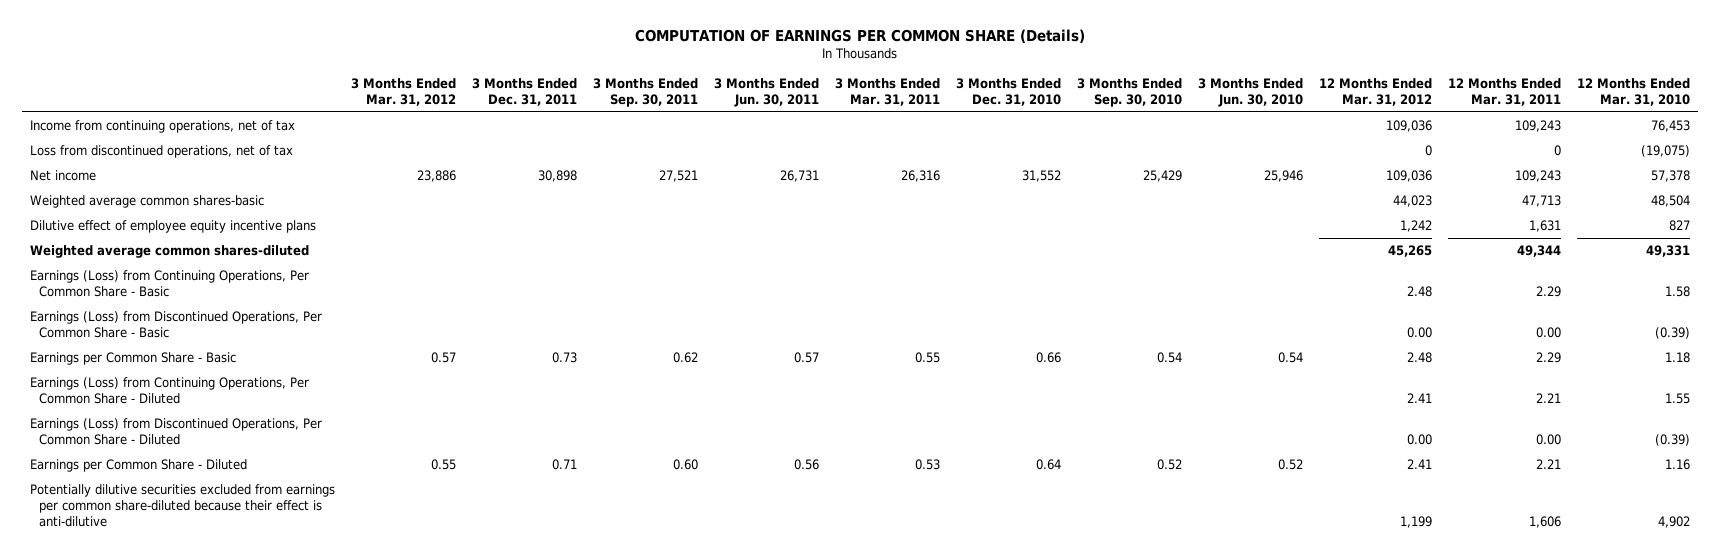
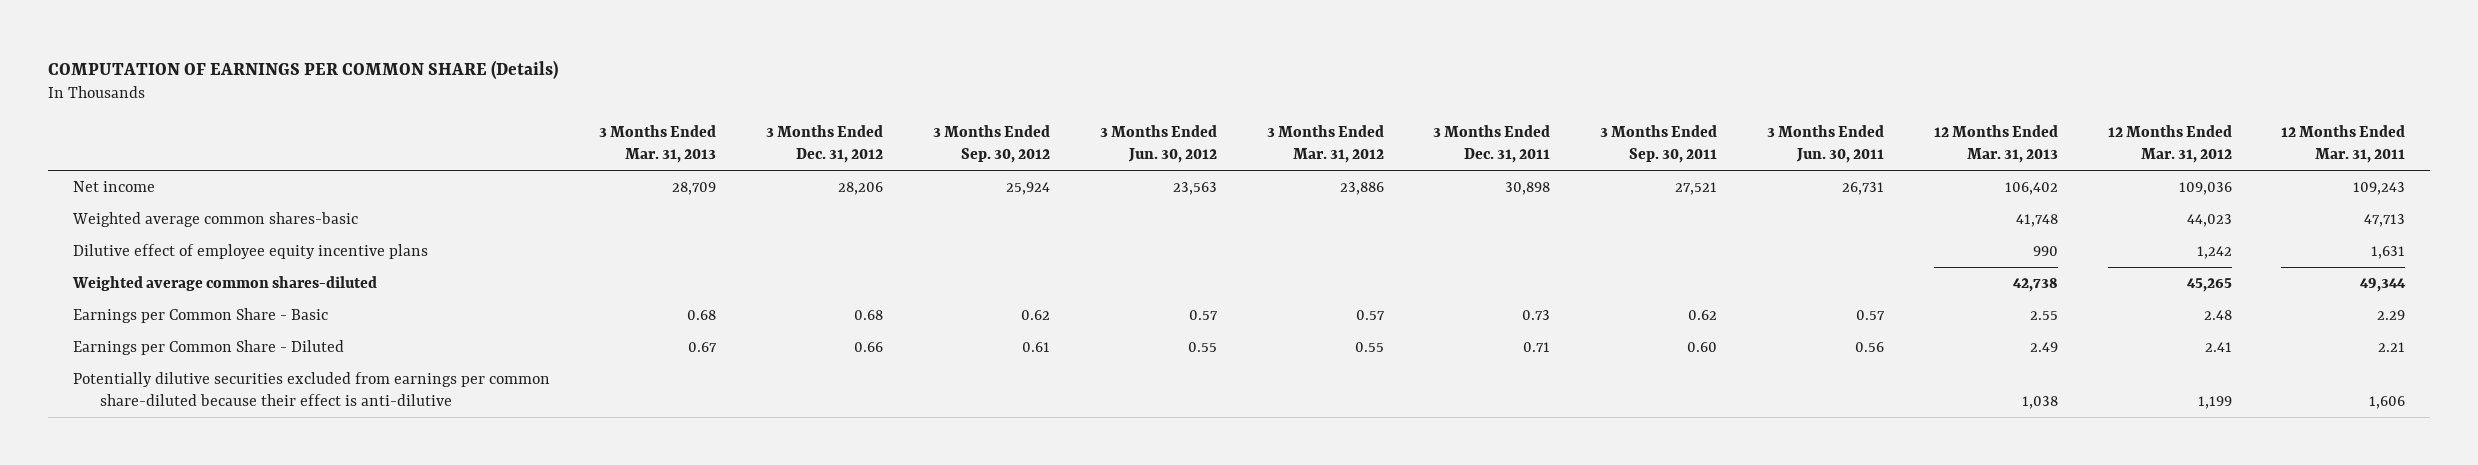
[834,77,940,106] 3 Months Ended Mar. 31, 2011 -> none
[955,77,1061,106] 3 Months Ended Dec. 31, 2010 -> none
[1076,77,1182,107] 3 Months Ended Sep. 30, 2010 -> none
[1197,77,1303,107] 3 Months Ended Jun. 30, 2010 -> none
[1577,77,1691,106] 12 Months Ended Mar. 31, 2010 -> none
none -> [599,124,717,164] 3 Months Ended Mar. 31, 2013
none -> [766,124,884,164] 3 Months Ended Dec. 31, 2012
none -> [932,124,1050,164] 3 Months Ended Sep. 30, 2012
none -> [1099,124,1217,164] 3 Months Ended Jun. 30, 2012
none -> [1933,124,2058,164] 12 Months Ended Mar. 31, 2013
[29,120,295,134] Income from continuing operations, net of tax -> none
[29,145,293,159] Loss from discontinued operations, net of tax -> none
[29,270,309,298] Earnings (Loss) from Continuing Operations, Per Common Share - Basic -> none
[29,311,322,339] Earnings (Loss) from Discontinued Operations, Per Common Share - Basic -> none
[29,377,309,405] Earnings (Loss) from Continuing Operations, Per Common Share - Diluted -> none
[29,418,322,446] Earnings (Loss) from Discontinued Operations, Per Common Share - Diluted -> none

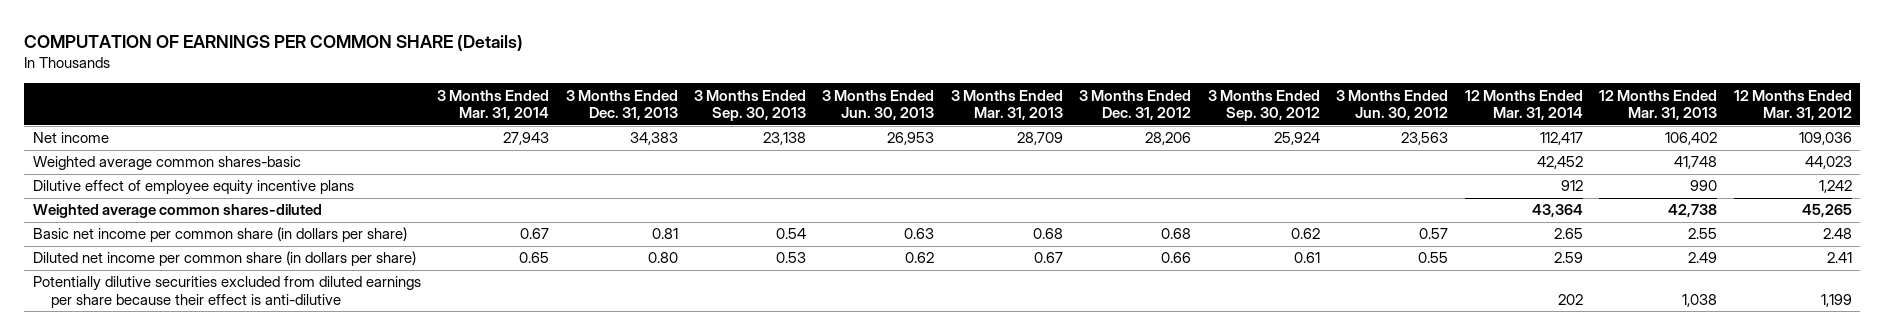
[1266,124,1384,164] 3 Months Ended Mar. 31, 2012 -> none
[1433,124,1551,164] 3 Months Ended Dec. 31, 2011 -> none
[1600,124,1718,164] 3 Months Ended Sep. 30, 2011 -> none
[1767,124,1885,164] 3 Months Ended Jun. 30, 2011 -> none
[2281,124,2406,164] 12 Months Ended Mar. 31, 2011 -> none
none -> [437,89,550,121] 3 Months Ended Mar. 31, 2014
none -> [565,89,678,121] 3 Months Ended Dec. 31, 2013
none -> [694,89,807,122] 3 Months Ended Sep. 30, 2013
none -> [822,89,935,121] 3 Months Ended Jun. 30, 2013
none -> [1464,89,1583,121] 12 Months Ended Mar. 31, 2014
[72,307,328,323] Earnings per Common Share - Basic -> [32,227,407,243] Basic net income per common share (in dollars per share)
[72,339,344,355] Earnings per Common Share - Diluted -> [32,251,416,267] Diluted net income per common share (in dollars per share)
[72,371,550,407] Potentially dilutive securities excluded from earnings per common share-diluted because their effect is anti-dilutive -> [32,276,421,308] Potentially dilutive securities excluded from diluted earnings per share because their effect is anti-dilutive

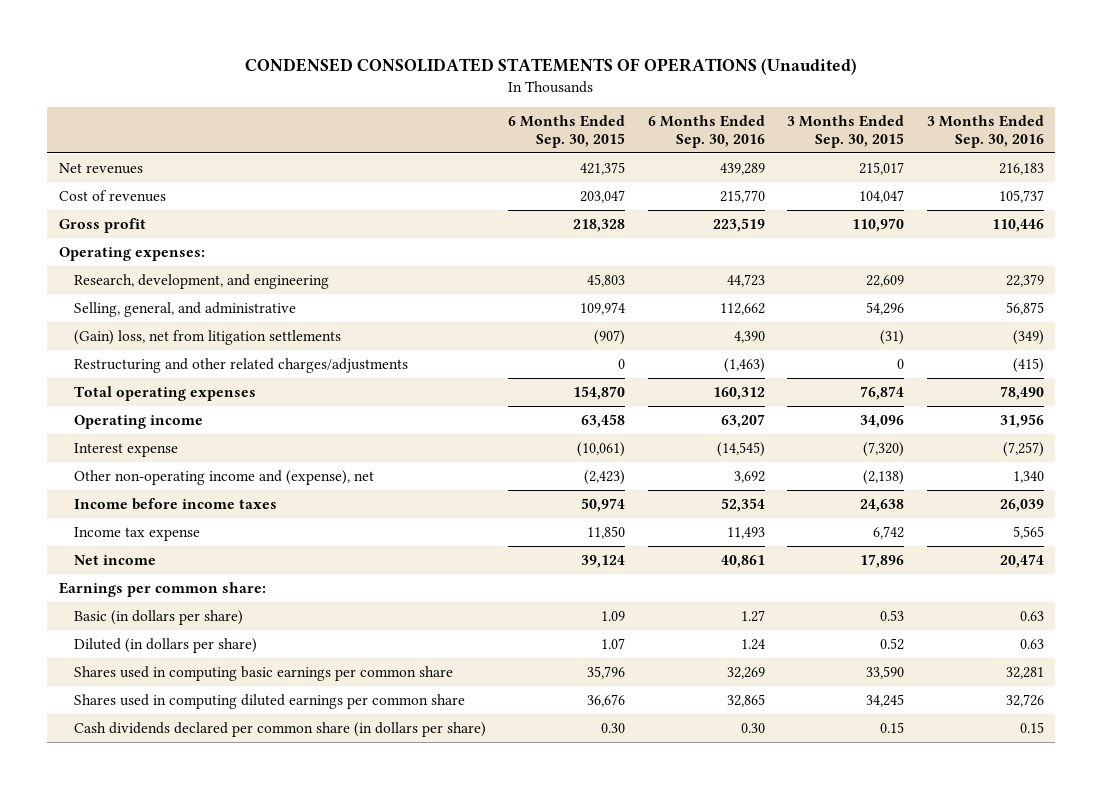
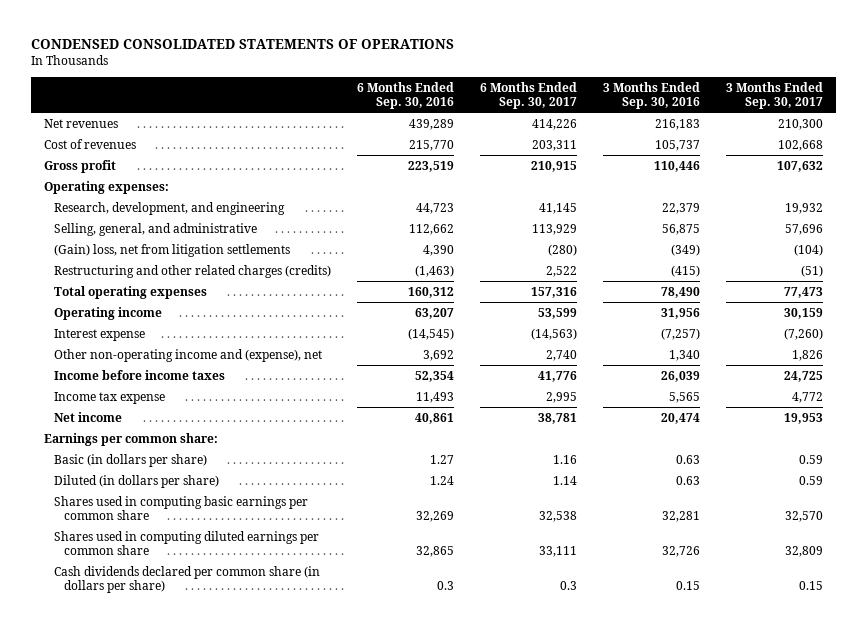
[245,58,858,76] CONDENSED CONSOLIDATED STATEMENTS OF OPERATIONS (Unaudited) -> [31,39,455,50] CONDENSED CONSOLIDATED STATEMENTS OF OPERATIONS
[508,115,626,148] 6 Months Ended Sep. 30, 2015 -> none
[787,115,905,148] 3 Months Ended Sep. 30, 2015 -> none
none -> [479,81,577,110] 6 Months Ended Sep. 30, 2017
none -> [725,81,823,110] 3 Months Ended Sep. 30, 2017
[73,357,408,373] Restructuring and other related charges/adjustments -> [54,264,332,278] Restructuring and other related charges (credits)
[740,722,765,733] 0.30 -> [436,581,454,591] 0.3

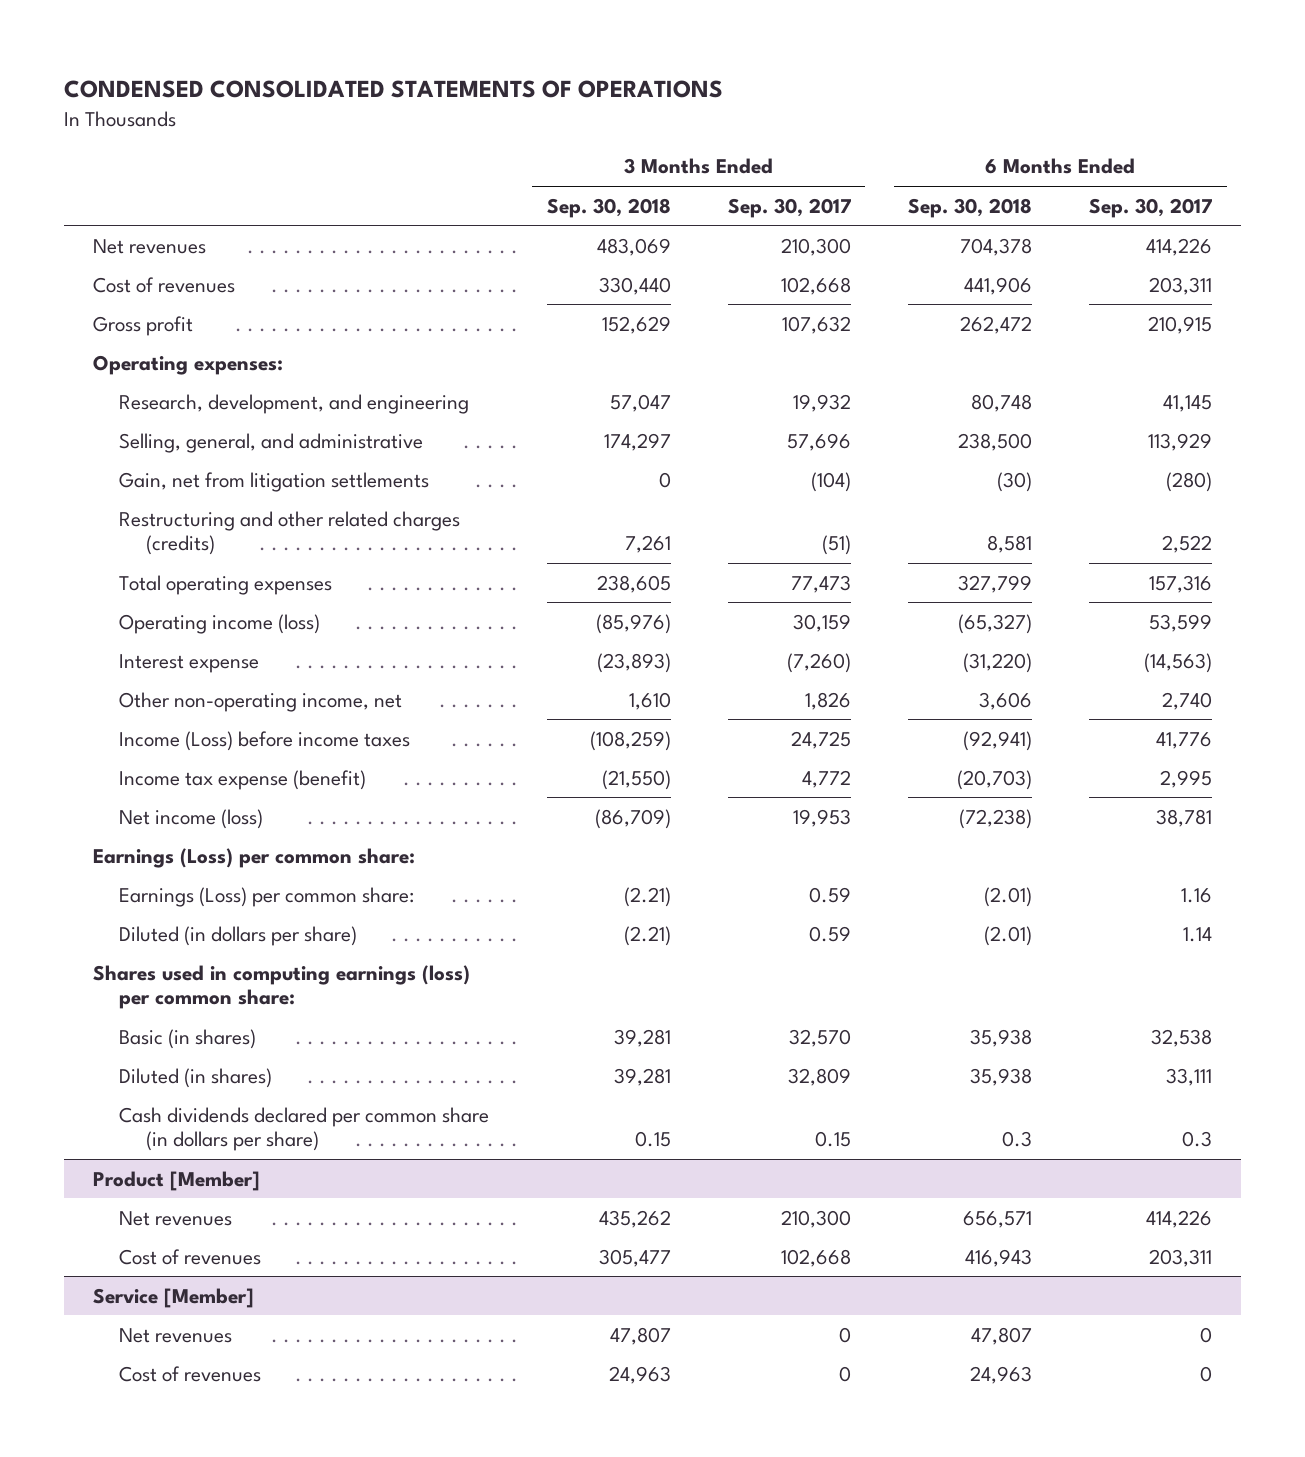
[356,81,454,110] 6 Months Ended Sep. 30, 2016 -> none
[602,81,700,110] 3 Months Ended Sep. 30, 2016 -> none
none -> [546,197,671,218] Sep. 30, 2018
none -> [908,197,1033,218] Sep. 30, 2018
[54,243,291,257] (Gain) loss, net from litigation settlements -> [119,471,430,492] Gain, net from litigation settlements
[54,306,163,320] Operating income -> [119,613,321,634] Operating income (loss)
[54,348,323,362] Other non-operating income and (expense), net -> [119,691,403,712] Other non-operating income, net
[54,369,226,380] Income before income taxes -> [119,730,411,751] Income (Loss) before income taxes
[54,391,166,404] Income tax expense -> [119,769,367,790] Income tax expense (benefit)
[54,411,123,422] Net income -> [119,808,264,829] Net income (loss)
[44,432,219,446] Earnings per common share: -> [92,847,415,868] Earnings (Loss) per common share:
[54,453,208,467] Basic (in dollars per share) -> [119,886,415,907] Earnings (Loss) per common share:
none -> [92,964,470,1010] Shares used in computing earnings (loss) per common share:
[54,495,309,521] Shares used in computing basic earnings per common share -> [119,1028,257,1049] Basic (in shares)
[54,530,320,556] Shares used in computing diluted earnings per common share -> [119,1067,273,1088] Diluted (in shares)
none -> [92,1170,260,1191] Product [Member]
none -> [119,1210,233,1226] Net revenues
none -> [119,1248,262,1265] Cost of revenues
none -> [92,1287,254,1308] Service [Member]
none -> [119,1327,233,1343] Net revenues
none -> [119,1365,262,1382] Cost of revenues

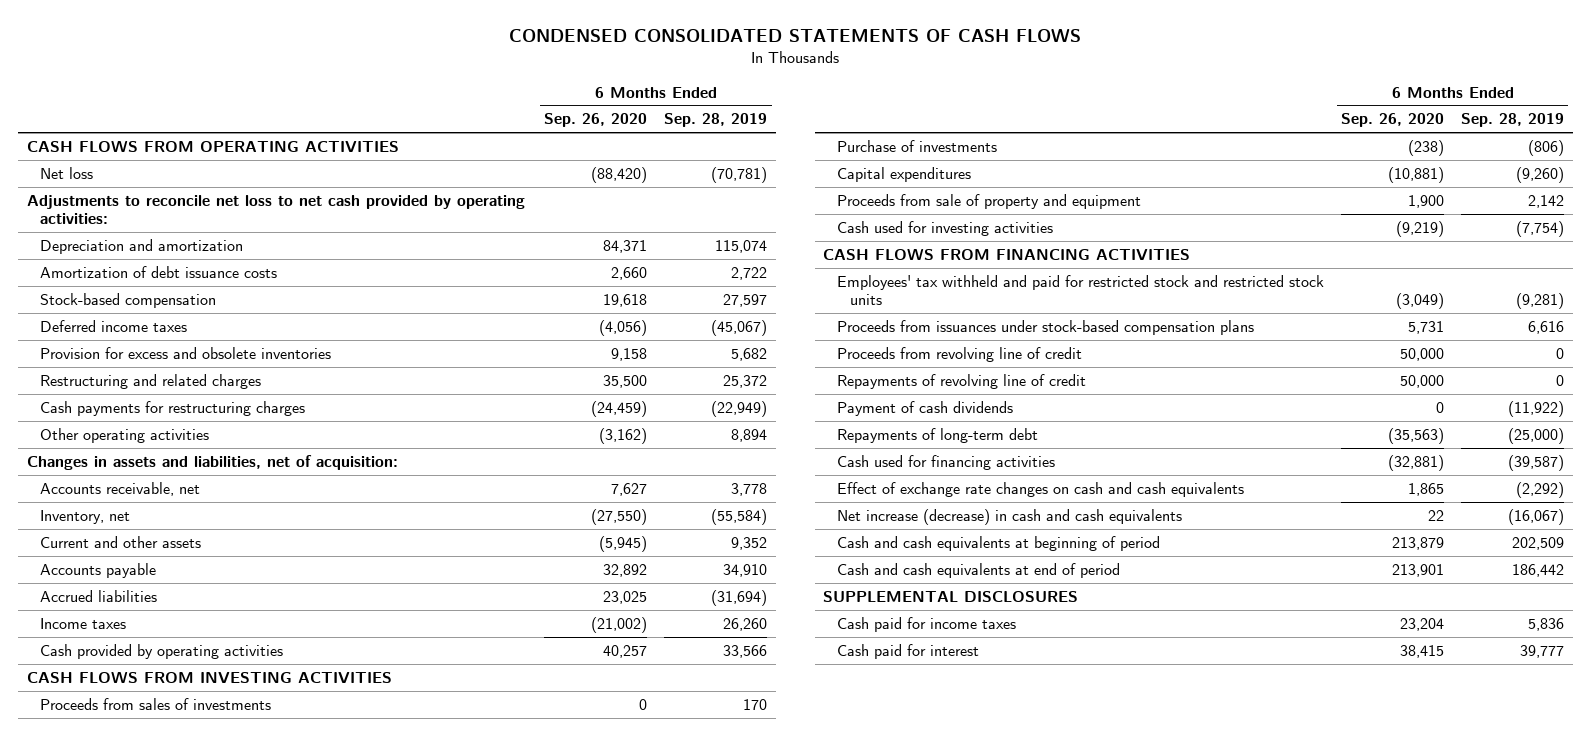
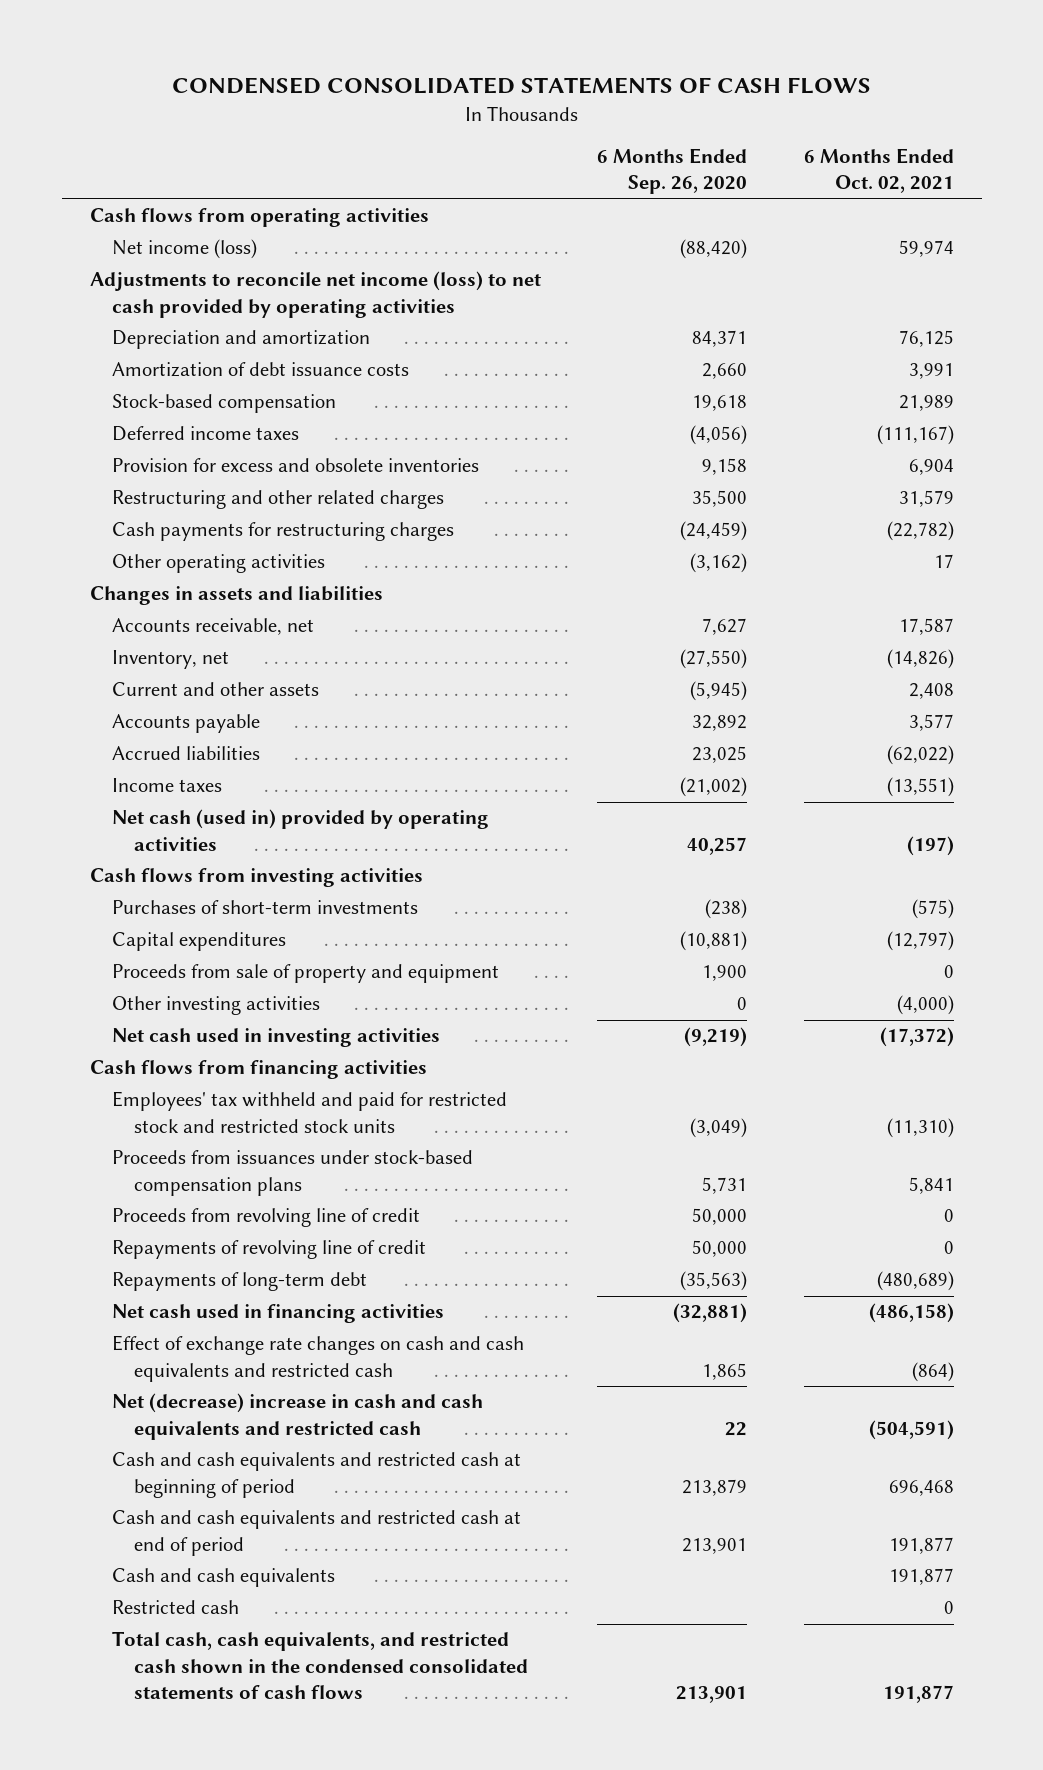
[664,113,768,128] Sep. 28, 2019 -> none
none -> [803,148,954,194] 6 Months Ended Oct. 02, 2021
[26,140,399,152] CASH FLOWS FROM OPERATING ACTIVITIES -> [89,208,429,228] Cash flows from operating activities
[40,166,94,179] Net loss -> [111,239,257,260] Net income (loss)
[26,194,525,225] Adjustments to reconcile net loss to net cash provided by operating activities: -> [89,271,541,318] Adjustments to reconcile net income (loss) to net cash provided by operating activities
[40,373,262,389] Restructuring and related charges -> [111,490,444,510] Restructuring and other related charges
[26,454,398,470] Changes in assets and liabilities, net of acquisition: -> [89,586,383,606] Changes in assets and liabilities
[40,697,272,710] Proceeds from sales of investments -> none
[40,643,284,659] Cash provided by operating activities -> [111,809,489,851] Net cash (used in) provided by operating activities
[26,671,392,683] CASH FLOWS FROM INVESTING ACTIVITIES -> [89,868,423,888] Cash flows from investing activities
[836,139,997,152] Purchase of investments -> [111,900,418,915] Purchases of short-term investments
none -> [111,996,320,1016] Other investing activities
[836,220,1053,236] Cash used for investing activities -> [111,1028,440,1048] Net cash used in investing activities
[823,248,1191,260] CASH FLOWS FROM FINANCING ACTIVITIES -> [89,1060,427,1080] Cash flows from financing activities
[836,400,1013,416] Payment of cash dividends -> none
[823,590,1079,602] SUPPLEMENTAL DISCLOSURES -> none
[836,616,1016,632] Cash paid for income taxes -> none
[836,643,979,659] Cash paid for interest -> none
[836,454,1055,470] Cash used for financing activities -> [111,1304,444,1324] Net cash used in financing activities
[836,481,1244,497] Effect of exchange rate changes on cash and cash equivalents -> [111,1335,524,1382] Effect of exchange rate changes on cash and cash equivalents and restricted cash
[836,508,1182,525] Net increase (decrease) in cash and cash equivalents -> [111,1393,483,1440] Net (decrease) increase in cash and cash equivalents and restricted cash
[836,535,1160,551] Cash and cash equivalents at beginning of period -> [111,1452,521,1498] Cash and cash equivalents and restricted cash at beginning of period
[836,562,1120,578] Cash and cash equivalents at end of period -> [111,1510,521,1556] Cash and cash equivalents and restricted cash at end of period
none -> [111,1568,335,1588] Cash and cash equivalents
none -> [111,1600,239,1615] Restricted cash
none -> [111,1631,529,1699] Total cash, cash equivalents, and restricted cash shown in the condensed consolidated statements of cash flows

